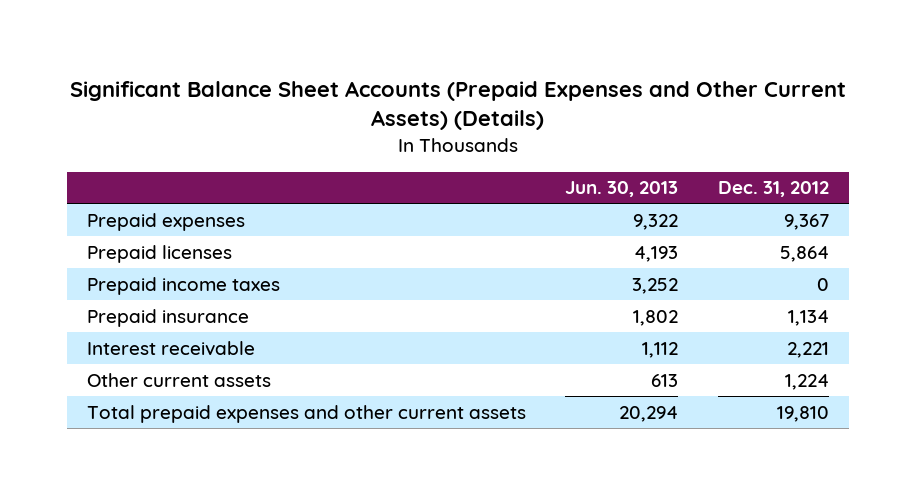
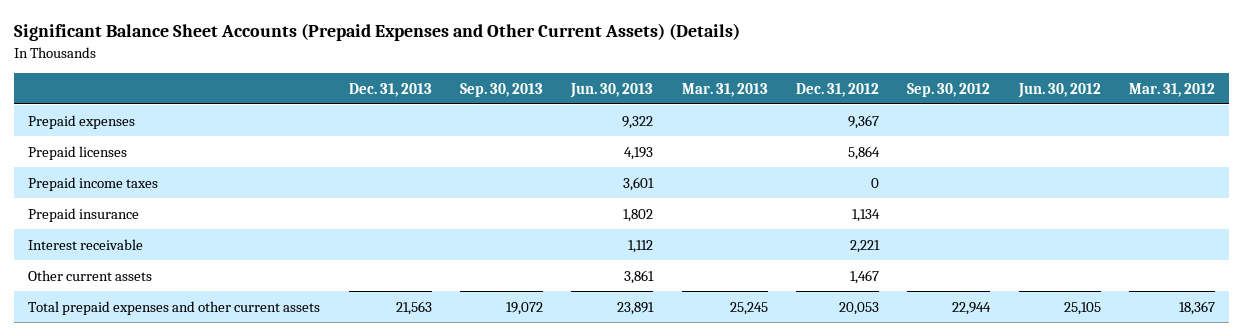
none -> [348,82,432,97] Dec. 31, 2013
none -> [459,82,543,97] Sep. 30, 2013
none -> [681,82,768,97] Mar. 31, 2013
none -> [907,82,991,97] Sep. 30, 2012
none -> [1017,82,1101,98] Jun. 30, 2012
none -> [1129,82,1216,97] Mar. 31, 2012
[632,277,679,294] 3,252 -> [623,176,655,191] 3,601
[651,373,679,387] 613 -> [624,269,655,284] 3,861
[784,373,829,390] 1,224 -> [849,269,879,284] 1,467
[619,405,679,422] 20,294 -> [617,301,655,315] 23,891
[776,405,829,422] 19,810 -> [838,301,879,315] 20,053

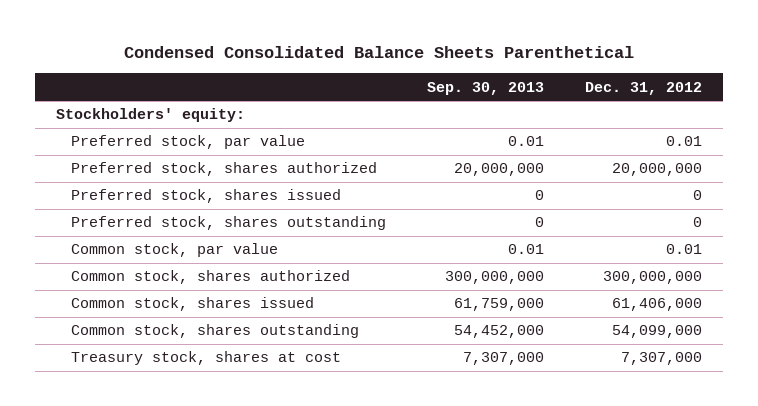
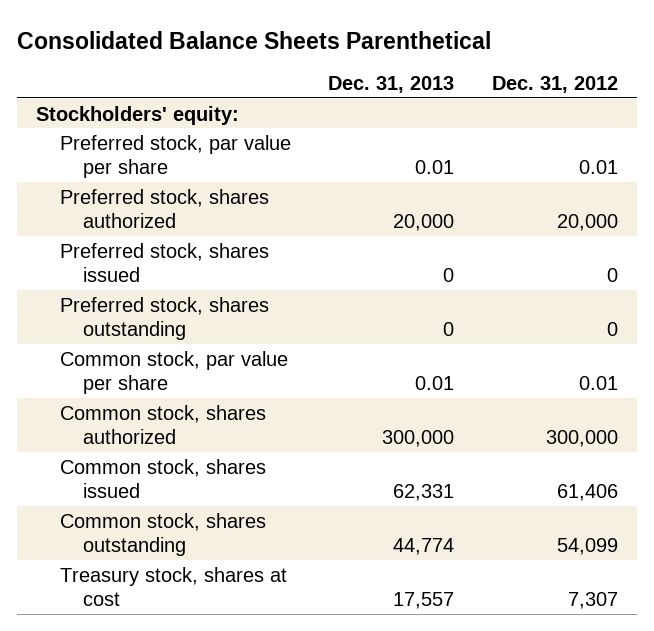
[124,46,635,59] Condensed Consolidated Balance Sheets Parenthetical -> [17,30,492,49] Consolidated Balance Sheets Parenthetical
[426,81,544,95] Sep. 30, 2013 -> none
none -> [328,76,455,94] Dec. 31, 2013
[70,135,305,150] Preferred stock, par value -> [59,134,291,178] Preferred stock, par value per share
[611,163,702,177] 20,000,000 -> [557,213,619,231] 20,000
[70,243,278,258] Common stock, par value -> [59,350,288,394] Common stock, par value per share
[602,271,702,285] 300,000,000 -> [546,429,619,447] 300,000
[611,298,702,312] 61,406,000 -> [557,483,619,501] 61,406
[611,325,702,339] 54,099,000 -> [557,537,619,555] 54,099
[620,352,702,366] 7,307,000 -> [568,591,619,609] 7,307

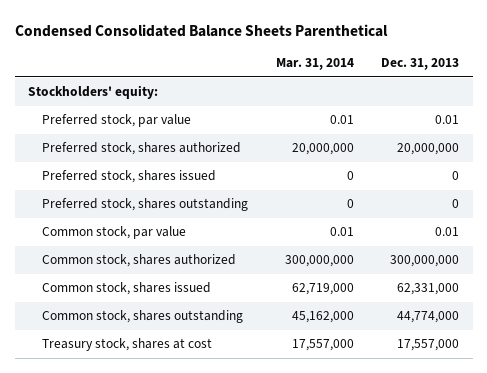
[17,30,492,49] Consolidated Balance Sheets Parenthetical -> [14,23,388,37] Condensed Consolidated Balance Sheets Parenthetical
[492,76,619,94] Dec. 31, 2012 -> none
none -> [275,58,354,71] Mar. 31, 2014
[59,134,291,178] Preferred stock, par value per share -> [41,114,191,128] Preferred stock, par value
[393,213,455,231] 20,000 -> [397,143,460,156] 20,000,000
[59,350,288,394] Common stock, par value per share -> [41,226,186,240] Common stock, par value
[382,429,455,447] 300,000 -> [390,255,460,268] 300,000,000
[393,483,455,501] 62,331 -> [397,283,460,296] 62,331,000
[393,537,455,555] 44,774 -> [397,311,460,324] 44,774,000
[393,591,455,609] 17,557 -> [397,339,460,352] 17,557,000

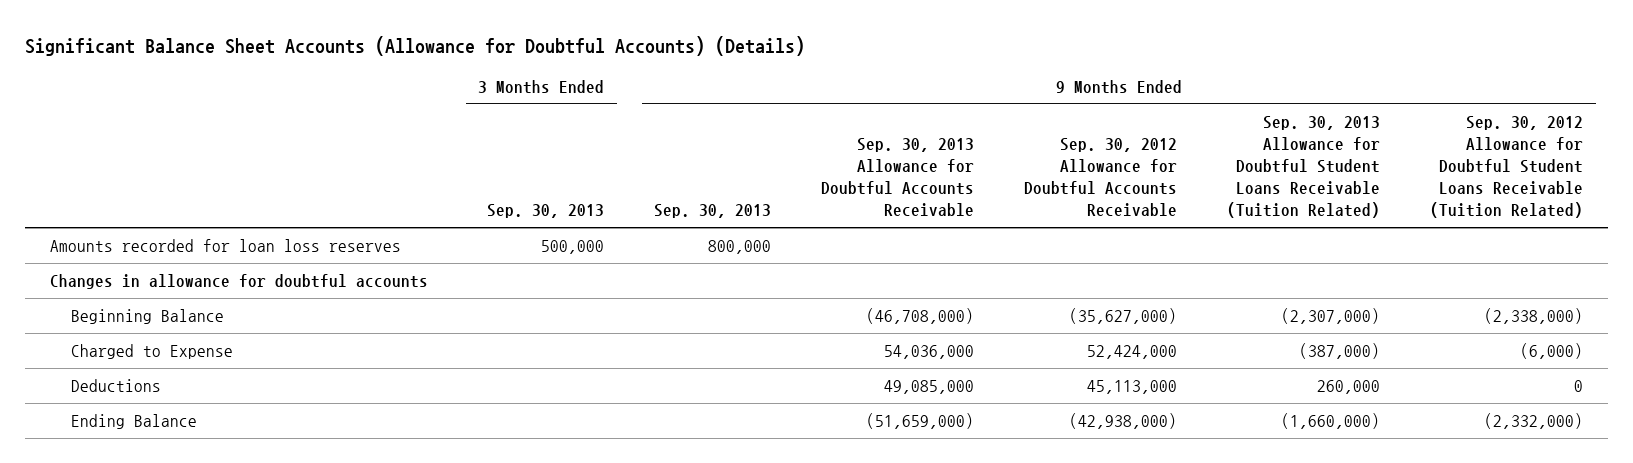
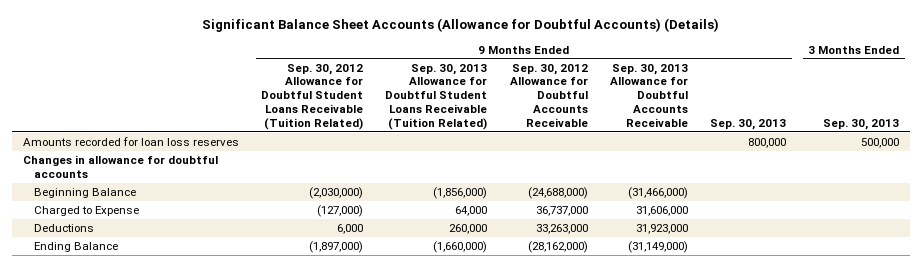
[866,308,975,325] (46,708,000) -> [627,186,688,199] (31,466,000)
[1069,308,1178,325] (35,627,000) -> [527,186,588,199] (24,688,000)
[1281,308,1381,325] (2,307,000) -> [433,186,488,199] (1,856,000)
[1484,308,1584,325] (2,338,000) -> [309,186,364,199] (2,030,000)
[884,345,975,360] 54,036,000 -> [635,205,688,216] 31,606,000
[1087,345,1178,360] 52,424,000 -> [535,205,588,216] 36,737,000
[1299,343,1381,360] (387,000) -> [455,205,488,216] 64,000
[1520,343,1584,360] (6,000) -> [317,204,364,217] (127,000)
[884,380,975,395] 49,085,000 -> [635,223,688,234] 31,923,000
[1087,380,1178,395] 45,113,000 -> [535,223,588,234] 33,263,000
[1574,380,1584,393] 0 -> [337,223,364,234] 6,000
[866,413,975,430] (51,659,000) -> [627,240,688,253] (31,149,000)
[1069,413,1178,430] (42,938,000) -> [527,240,588,253] (28,162,000)
[1484,413,1584,430] (2,332,000) -> [309,240,364,253] (1,897,000)

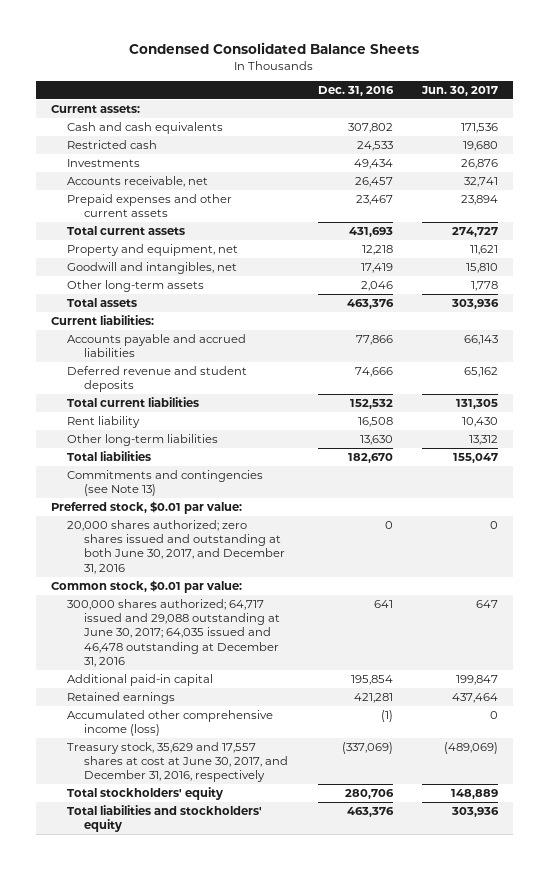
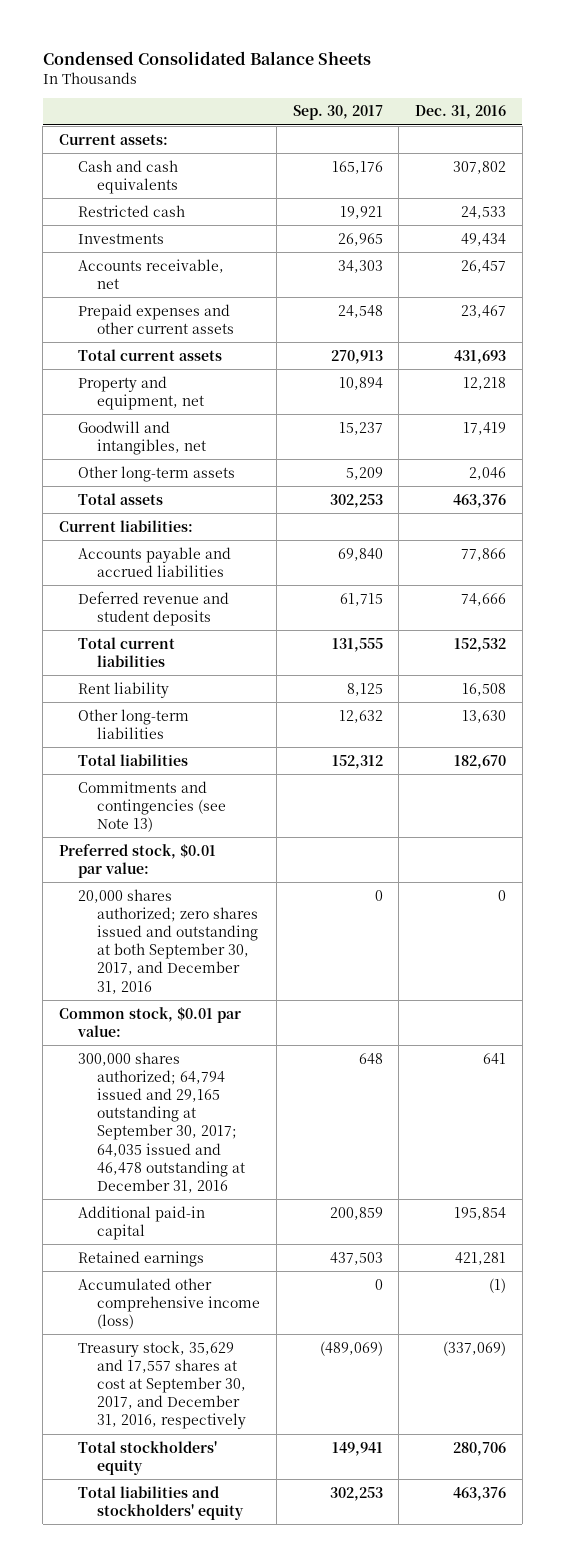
[420,86,498,97] Jun. 30, 2017 -> none
none -> [292,105,383,121] Sep. 30, 2017
[67,519,286,574] 20,000 shares authorized; zero shares issued and outstanding at both June 30, 2017, and December 31, 2016 -> [78,888,259,994] 20,000 shares authorized; zero shares issued and outstanding at both September 30, 2017, and December 31, 2016
[67,598,281,668] 300,000 shares authorized; 64,717 issued and 29,088 outstanding at June 30, 2017; 64,035 issued and 46,478 outstanding at December 31, 2016 -> [78,1051,246,1194] 300,000 shares authorized; 64,794 issued and 29,165 outstanding at September 30, 2017; 64,035 issued and 46,478 outstanding at December 31, 2016
[67,741,289,783] Treasury stock, 35,629 and 17,557 shares at cost at June 30, 2017, and December 31, 2016, respectively -> [78,1340,247,1430] Treasury stock, 35,629 and 17,557 shares at cost at September 30, 2017, and December 31, 2016, respectively

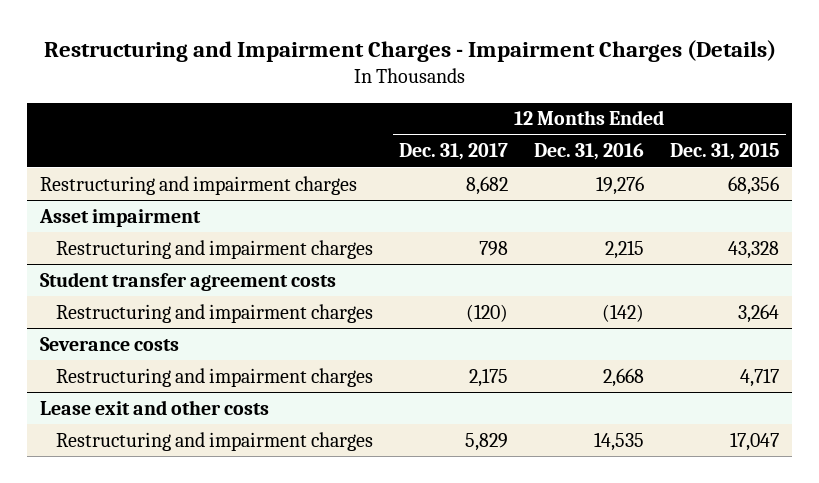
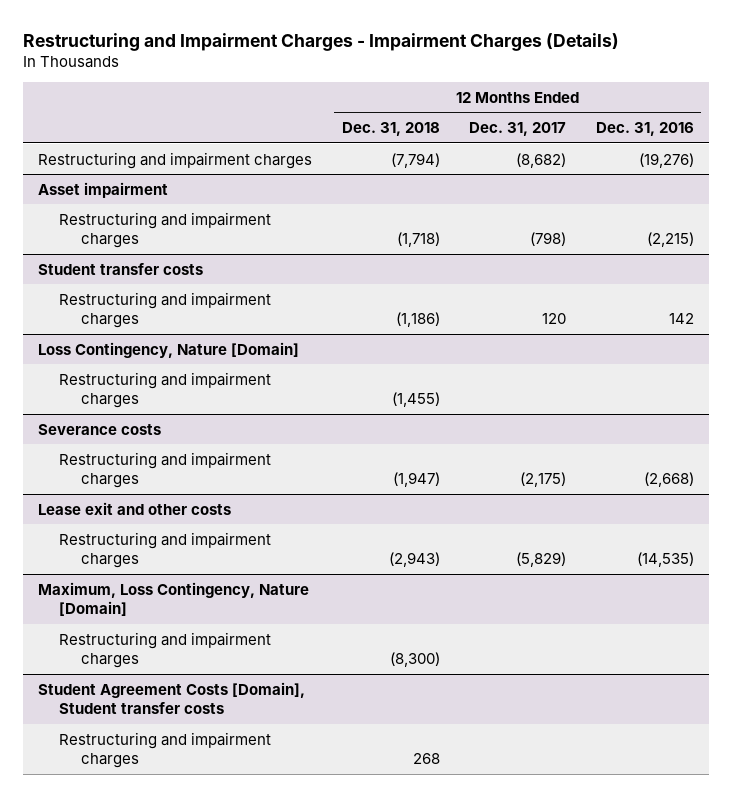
[670,143,780,161] Dec. 31, 2015 -> none
none -> [341,121,440,136] Dec. 31, 2018
[466,175,509,195] 8,682 -> [516,152,567,168] (8,682)
[596,175,645,195] 19,276 -> [638,152,694,168] (19,276)
[479,240,509,256] 798 -> [530,232,567,247] (798)
[605,239,645,259] 2,215 -> [646,232,694,248] (2,215)
[39,271,336,291] Student transfer agreement costs -> [37,262,203,275] Student transfer costs
[466,303,509,322] (120) -> [542,313,567,325] 120
[602,303,645,322] (142) -> [668,313,694,325] 142
none -> [37,341,299,358] Loss Contingency, Nature [Domain]
none -> [59,371,272,409] Restructuring and impairment charges
[469,367,509,387] 2,175 -> [520,472,567,488] (2,175)
[603,367,645,387] 2,668 -> [643,472,694,488] (2,668)
[465,432,509,451] 5,829 -> [516,552,567,568] (5,829)
[594,431,645,451] 14,535 -> [636,552,694,568] (14,535)
none -> [37,581,309,617] Maximum, Loss Contingency, Nature [Domain]
none -> [59,631,272,669] Restructuring and impairment charges
none -> [37,681,305,715] Student Agreement Costs [Domain], Student transfer costs
none -> [59,731,272,769] Restructuring and impairment charges

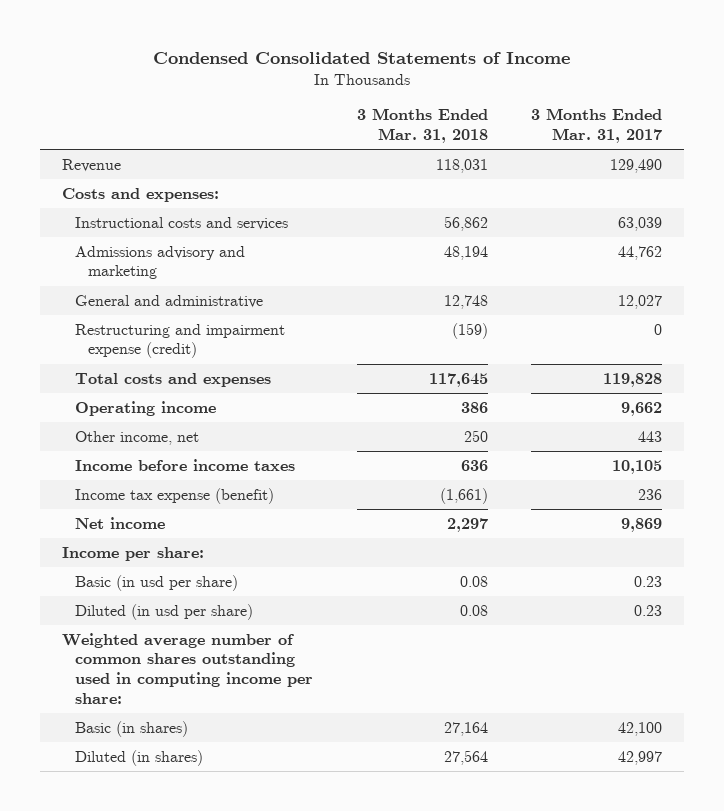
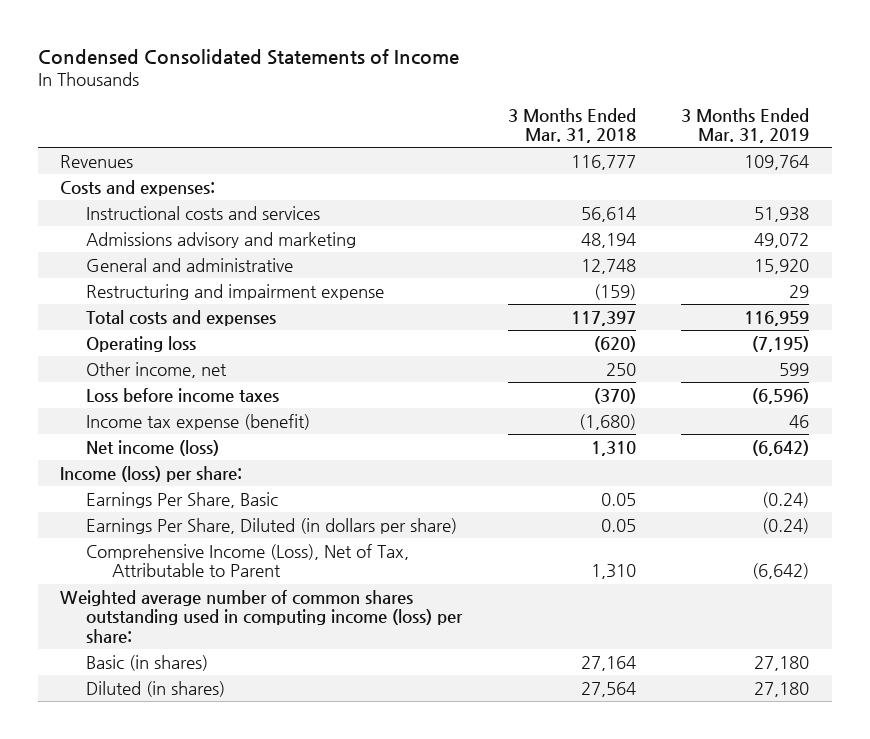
[531,108,663,143] 3 Months Ended Mar. 31, 2017 -> none
none -> [681,107,810,144] 3 Months Ended Mar. 31, 2019
[61,158,121,172] Revenue -> none
none -> [60,154,134,168] Revenues
[443,215,488,231] 56,862 -> [580,206,636,222] 56,614
[74,323,285,359] Restructuring and impairment expense (credit) -> [85,283,384,300] Restructuring and impairment expense
[428,372,488,387] 117,645 -> [570,310,636,326] 117,397
[74,400,216,416] Operating income -> [85,335,196,352] Operating loss
[460,401,488,413] 386 -> [593,335,636,352] (620)
[74,458,295,471] Income before income taxes -> [85,387,279,403] Loss before income taxes
[460,459,488,471] 636 -> [593,387,636,404] (370)
[439,487,488,504] (1,661) -> [578,413,636,430] (1,680)
[74,516,165,529] Net income -> [85,439,219,456] Net income (loss)
[446,517,488,532] 2,297 -> [590,440,636,456] 1,310
[61,546,204,561] Income per share: -> [60,465,243,482] Income (loss) per share:
[74,574,238,591] Basic (in usd per share) -> [85,491,278,508] Earnings Per Share, Basic
[459,575,488,587] 0.08 -> [600,492,636,506] 0.05
[74,603,253,620] Diluted (in usd per share) -> [85,517,457,534] Earnings Per Share, Diluted (in dollars per share)
[459,604,488,616] 0.08 -> [600,518,636,532] 0.05
none -> [85,543,409,578] Comprehensive Income (Loss), Net of Tax, Attributable to Parent
[61,632,313,704] Weighted average number of common shares outstanding used in computing income per share: -> [60,589,463,644] Weighted average number of common shares outstanding used in computing income (loss) per share:

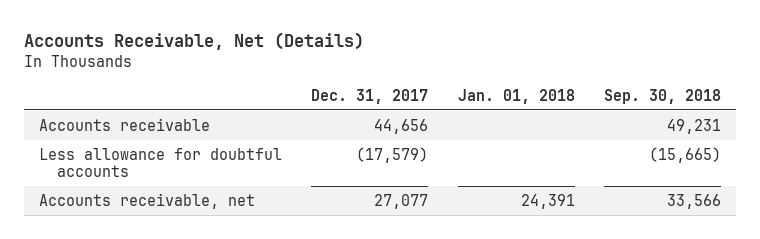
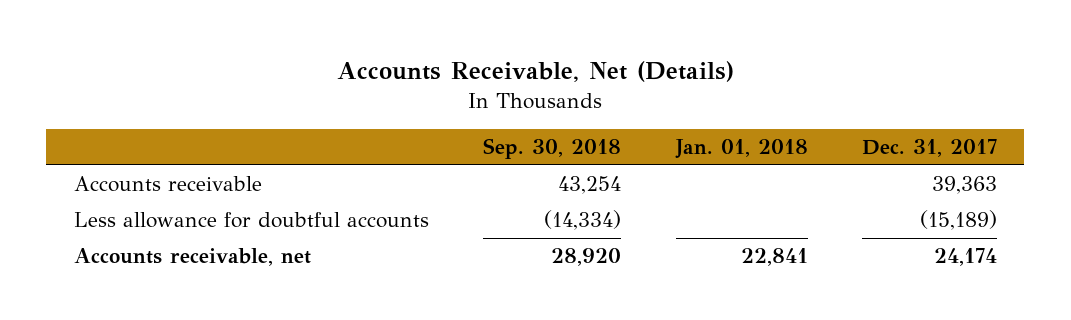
[374,118,429,134] 44,656 -> [932,176,998,195] 39,363
[667,118,722,134] 49,231 -> [558,176,622,195] 43,254
[356,146,429,163] (17,579) -> [920,210,998,231] (15,189)
[649,146,722,163] (15,665) -> [544,210,622,231] (14,334)
[374,193,429,209] 27,077 -> [934,248,998,267] 24,174
[520,193,575,209] 24,391 -> [740,248,808,267] 22,841
[667,193,722,209] 33,566 -> [551,248,622,267] 28,920

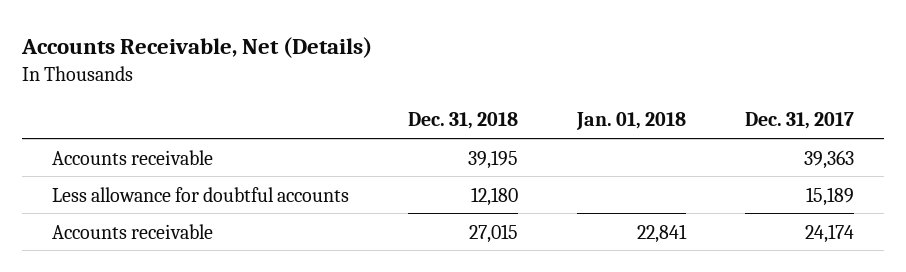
[483,138,622,160] Sep. 30, 2018 -> none
none -> [408,112,519,130] Dec. 31, 2018
[920,210,998,231] (15,189) -> [806,186,855,206] 15,189
[73,248,311,267] Accounts receivable, net -> [52,223,214,239] Accounts receivable

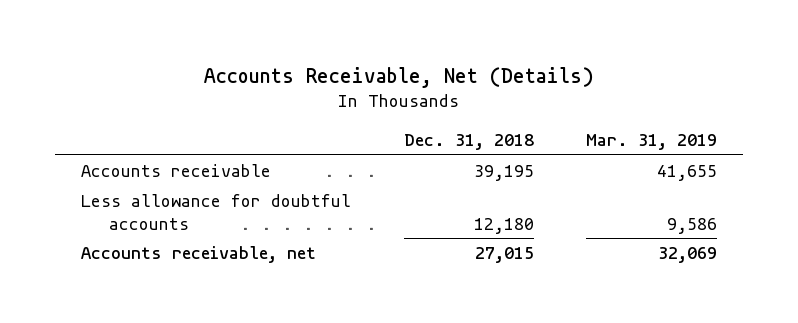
[576,112,687,131] Jan. 01, 2018 -> none
[745,112,855,130] Dec. 31, 2017 -> none
none -> [586,134,718,151] Mar. 31, 2019
[52,223,214,239] Accounts receivable -> [81,245,317,263] Accounts receivable, net

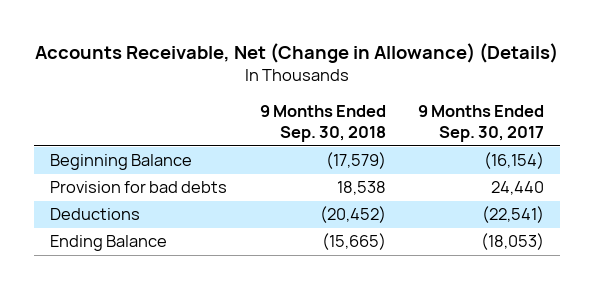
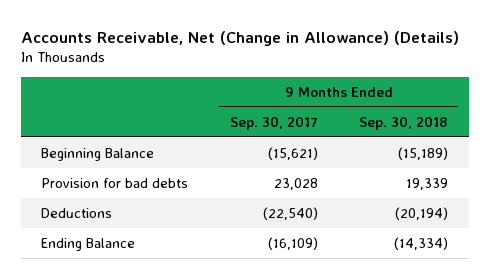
[325,152,386,170] (17,579) -> [398,146,449,160] (15,189)
[484,152,545,170] (16,154) -> [267,146,318,160] (15,621)
[336,181,386,196] 18,538 -> [406,177,449,190] 19,339
[491,181,545,196] 24,440 -> [273,177,318,190] 23,028
[319,206,386,224] (20,452) -> [395,206,449,220] (20,194)
[482,206,545,224] (22,541) -> [262,206,318,220] (22,540)
[321,233,386,251] (15,665) -> [394,236,449,250] (14,334)
[481,233,545,251] (18,053) -> [267,236,318,250] (16,109)

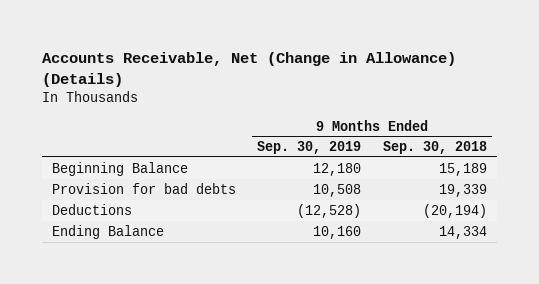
[229,115,318,130] Sep. 30, 2017 -> none
none -> [257,141,362,155] Sep. 30, 2019
[398,146,449,160] (15,189) -> [438,162,487,176] 15,189
[394,236,449,250] (14,334) -> [438,225,487,239] 14,334

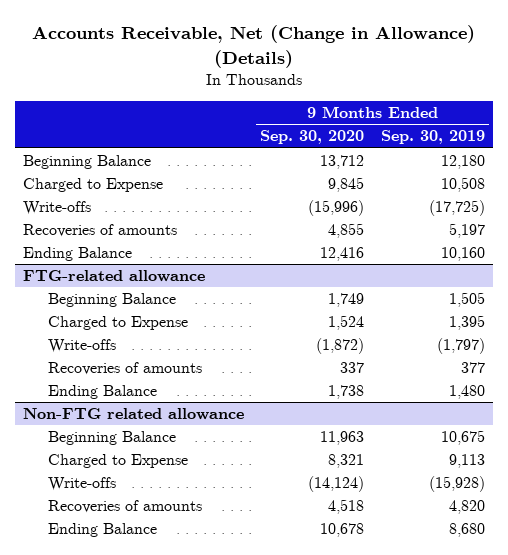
[382,141,487,155] Sep. 30, 2018 -> none
none -> [260,130,365,145] Sep. 30, 2020
[52,203,133,215] Deductions -> none
[52,182,237,194] Provision for bad debts -> [22,178,163,193] Charged to Expense
none -> [22,201,91,216] Write-offs
none -> [22,224,177,238] Recoveries of amounts
none -> [22,270,205,283] FTG-related allowance
none -> [48,293,177,308] Beginning Balance
none -> [48,316,189,331] Charged to Expense
none -> [48,339,117,354] Write-offs
none -> [48,362,203,376] Recoveries of amounts
none -> [48,385,158,400] Ending Balance
none -> [22,408,244,421] Non-FTG related allowance
none -> [48,431,177,446] Beginning Balance
none -> [48,454,189,469] Charged to Expense
none -> [48,477,117,492] Write-offs
none -> [48,500,203,514] Recoveries of amounts
none -> [48,523,158,538] Ending Balance

